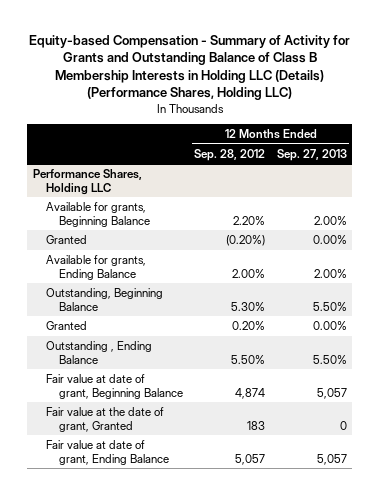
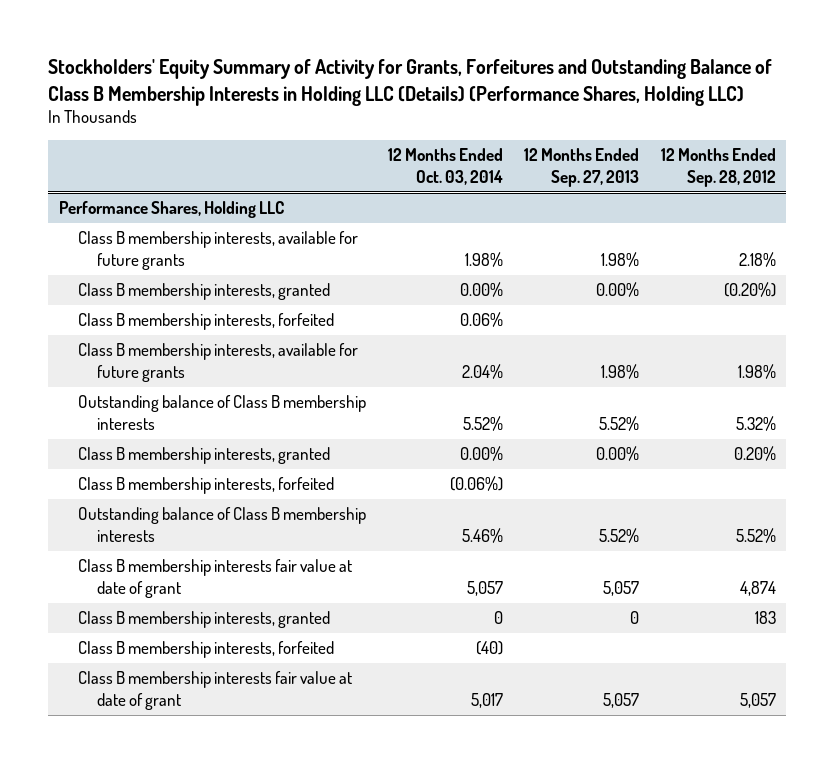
[28,34,350,101] Equity-based Compensation - Summary of Activity for Grants and Outstanding Balance of Class B Membership Interests in Holding LLC (Details) (Performance Shares, Holding LLC) -> [48,59,773,106] Stockholders' Equity Summary of Activity for Grants, Forfeitures and Outstanding Balance of Class B Membership Interests in Holding LLC (Details) (Performance Shares, Holding LLC)
none -> [387,148,503,185] 12 Months Ended Oct. 03, 2014
[46,201,151,227] Available for grants, Beginning Balance -> [78,231,359,270] Class B membership interests, available for future grants
[233,215,266,225] 2.20% -> [738,251,776,267] 2.18%
[313,215,347,225] 2.00% -> [601,251,640,267] 1.98%
[46,234,88,244] Granted -> [78,283,331,301] Class B membership interests, granted
none -> [78,313,335,331] Class B membership interests, forfeited
[46,254,147,280] Available for grants, Ending Balance -> [78,343,359,382] Class B membership interests, available for future grants
[232,268,266,278] 2.00% -> [737,363,776,379] 1.98%
[313,268,347,278] 2.00% -> [601,363,640,379] 1.98%
[46,287,164,311] Outstanding, Beginning Balance -> [78,395,367,430] Outstanding balance of Class B membership interests
[231,301,266,311] 5.30% -> [735,415,776,431] 5.32%
[312,301,347,311] 5.50% -> [599,415,640,431] 5.52%
[46,320,88,330] Granted -> [78,447,331,465] Class B membership interests, granted
none -> [78,477,335,495] Class B membership interests, forfeited
[46,340,153,364] Outstanding , Ending Balance -> [78,507,367,542] Outstanding balance of Class B membership interests
[231,354,266,364] 5.50% -> [735,527,776,543] 5.52%
[312,354,347,364] 5.50% -> [599,527,640,543] 5.52%
[46,373,184,399] Fair value at date of grant, Beginning Balance -> [78,559,353,598] Class B membership interests fair value at date of grant
[46,406,165,432] Fair value at the date of grant, Granted -> [78,611,331,629] Class B membership interests, granted
none -> [78,641,335,659] Class B membership interests, forfeited
[46,439,170,465] Fair value at date of grant, Ending Balance -> [78,671,353,710] Class B membership interests fair value at date of grant

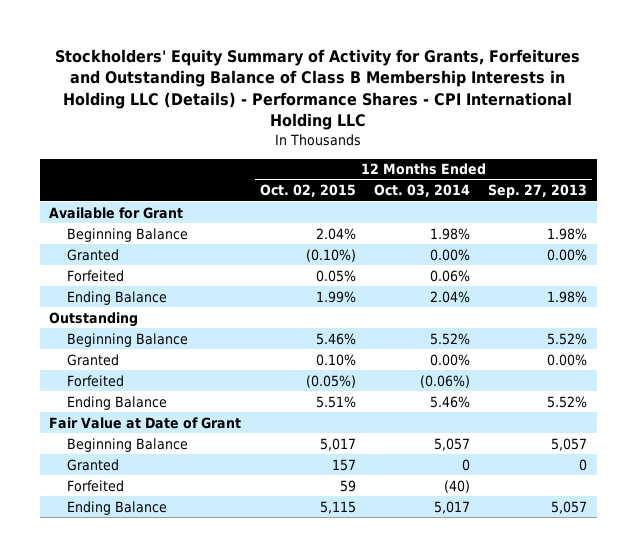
[48,59,773,106] Stockholders' Equity Summary of Activity for Grants, Forfeitures and Outstanding Balance of Class B Membership Interests in Holding LLC (Details) (Performance Shares, Holding LLC) -> [55,48,581,131] Stockholders' Equity Summary of Activity for Grants, Forfeitures and Outstanding Balance of Class B Membership Interests in Holding LLC (Details) - Performance Shares - CPI International Holding LLC
[660,148,776,187] 12 Months Ended Sep. 28, 2012 -> none
none -> [259,184,356,198] Oct. 02, 2015
[59,201,285,219] Performance Shares, Holding LLC -> none
none -> [49,206,184,219] Available for Grant
[78,231,359,270] Class B membership interests, available for future grants -> [67,227,189,242] Beginning Balance
[78,283,331,301] Class B membership interests, granted -> [67,248,120,261] Granted
[78,313,335,331] Class B membership interests, forfeited -> [67,269,125,282] Forfeited
[78,343,359,382] Class B membership interests, available for future grants -> [67,290,168,305] Ending Balance
none -> [49,311,139,327] Outstanding
[78,395,367,430] Outstanding balance of Class B membership interests -> [67,332,189,347] Beginning Balance
[78,447,331,465] Class B membership interests, granted -> [67,353,120,366] Granted
[78,477,335,495] Class B membership interests, forfeited -> [67,374,125,387] Forfeited
[78,507,367,542] Outstanding balance of Class B membership interests -> [67,395,168,410] Ending Balance
none -> [49,416,242,429] Fair Value at Date of Grant
[78,559,353,598] Class B membership interests fair value at date of grant -> [67,437,189,452] Beginning Balance
[78,611,331,629] Class B membership interests, granted -> [67,458,120,471] Granted
[78,641,335,659] Class B membership interests, forfeited -> [67,479,125,492] Forfeited
[78,671,353,710] Class B membership interests fair value at date of grant -> [67,500,168,515] Ending Balance

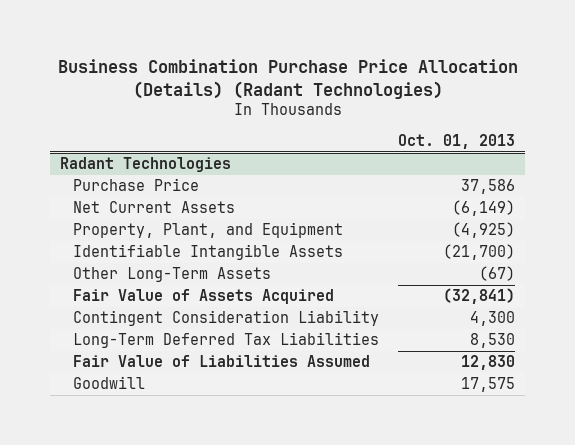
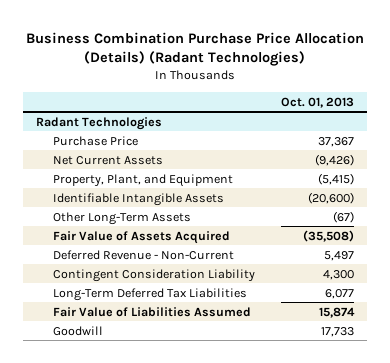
[461,179,516,195] 37,586 -> [317,136,354,147] 37,367
[452,200,516,217] (6,149) -> [314,153,354,166] (9,426)
[452,222,516,239] (4,925) -> [317,172,354,185] (5,415)
[443,244,516,261] (21,700) -> [307,191,354,204] (20,600)
[443,288,516,305] (32,841) -> [302,229,354,242] (35,508)
none -> [53,249,235,260] Deferred Revenue - Non-Current
[470,333,516,349] 8,530 -> [324,288,354,299] 6,077
[461,355,516,371] 12,830 -> [318,306,355,318] 15,874
[461,377,516,393] 17,575 -> [320,326,354,337] 17,733

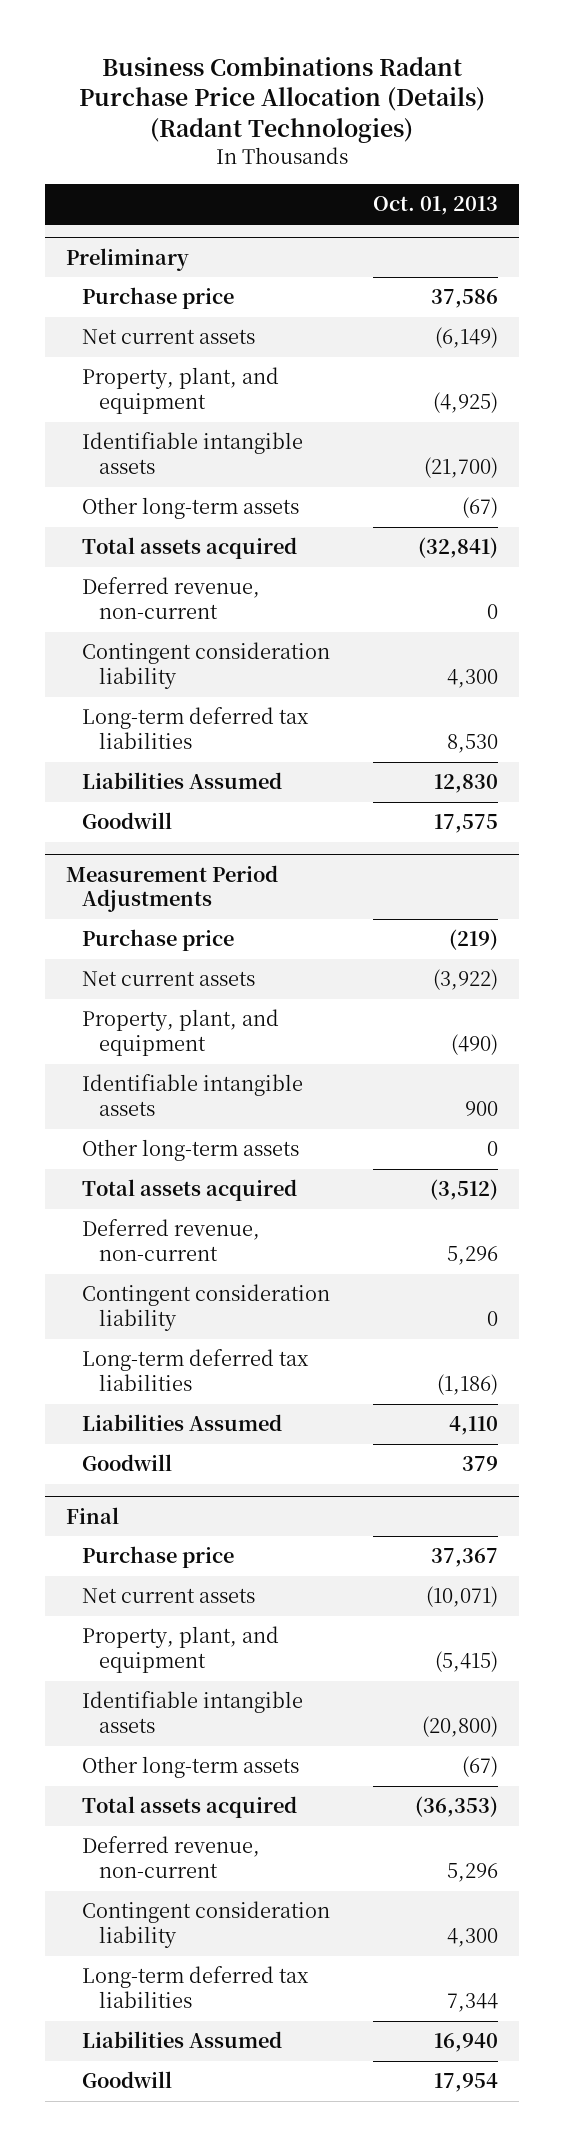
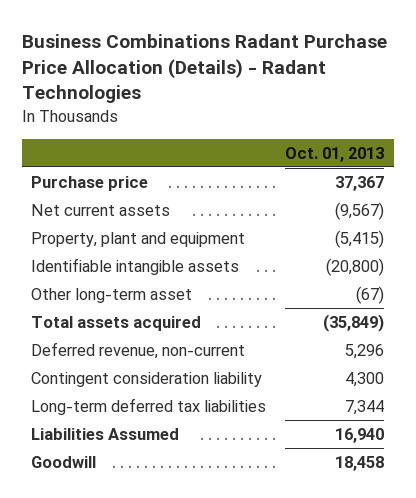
[78,55,485,144] Business Combinations Radant Purchase Price Allocation (Details) (Radant Technologies) -> [21,33,387,104] Business Combinations Radant Purchase Price Allocation (Details) - Radant Technologies
[66,247,190,271] Preliminary -> none
[82,287,235,310] Purchase price -> none
[82,329,256,345] Net current assets -> none
[82,367,280,414] Property, plant, and equipment -> none
[82,432,304,474] Identifiable intangible assets -> none
[82,497,300,520] Other long-term assets -> none
[82,537,298,560] Total assets acquired -> none
[82,577,261,619] Deferred revenue, non-current -> none
[82,642,331,689] Contingent consideration liability -> none
[82,707,310,749] Long-term deferred tax liabilities -> none
[82,772,283,790] Liabilities Assumed -> none
[82,812,173,830] Goodwill -> none
[66,864,279,912] Measurement Period Adjustments -> none
[82,929,235,952] Purchase price -> none
[82,971,256,987] Net current assets -> none
[82,1009,280,1056] Property, plant, and equipment -> none
[82,1074,304,1116] Identifiable intangible assets -> none
[82,1139,300,1162] Other long-term assets -> none
[82,1179,298,1202] Total assets acquired -> none
[82,1219,261,1261] Deferred revenue, non-current -> none
[82,1284,331,1331] Contingent consideration liability -> none
[82,1349,310,1391] Long-term deferred tax liabilities -> none
[82,1414,283,1432] Liabilities Assumed -> none
[82,1454,173,1472] Goodwill -> none
[66,1506,120,1524] Final -> none
[425,1586,498,1608] (10,071) -> [335,201,385,220] (9,567)
[82,1626,280,1673] Property, plant, and equipment -> [31,231,246,247] Property, plant and equipment
[82,1756,300,1779] Other long-term assets -> [31,287,193,303] Other long-term asset
[414,1796,498,1818] (36,353) -> [323,313,385,332] (35,849)
[433,2073,498,2093] 17,954 -> [335,455,385,471] 18,458

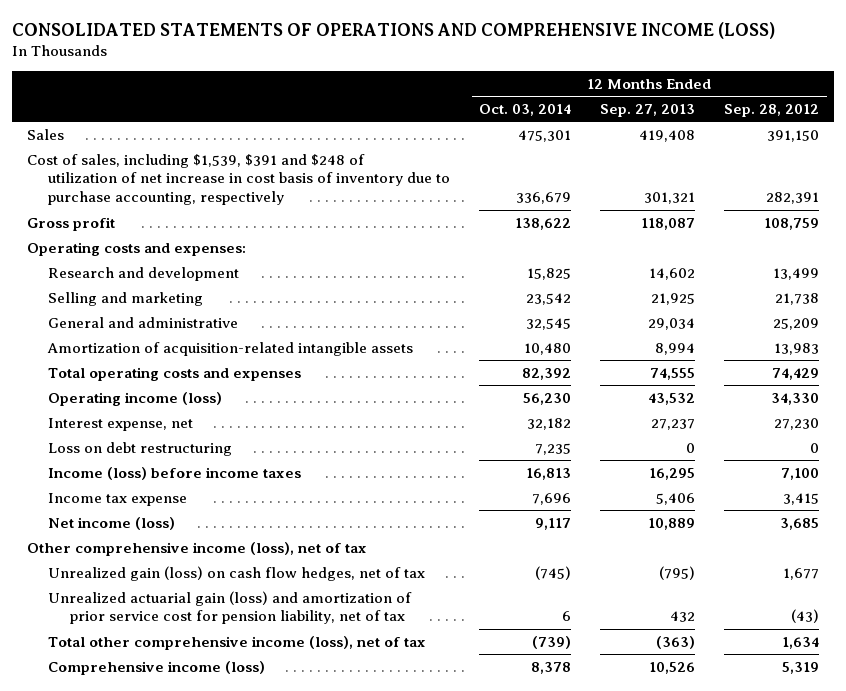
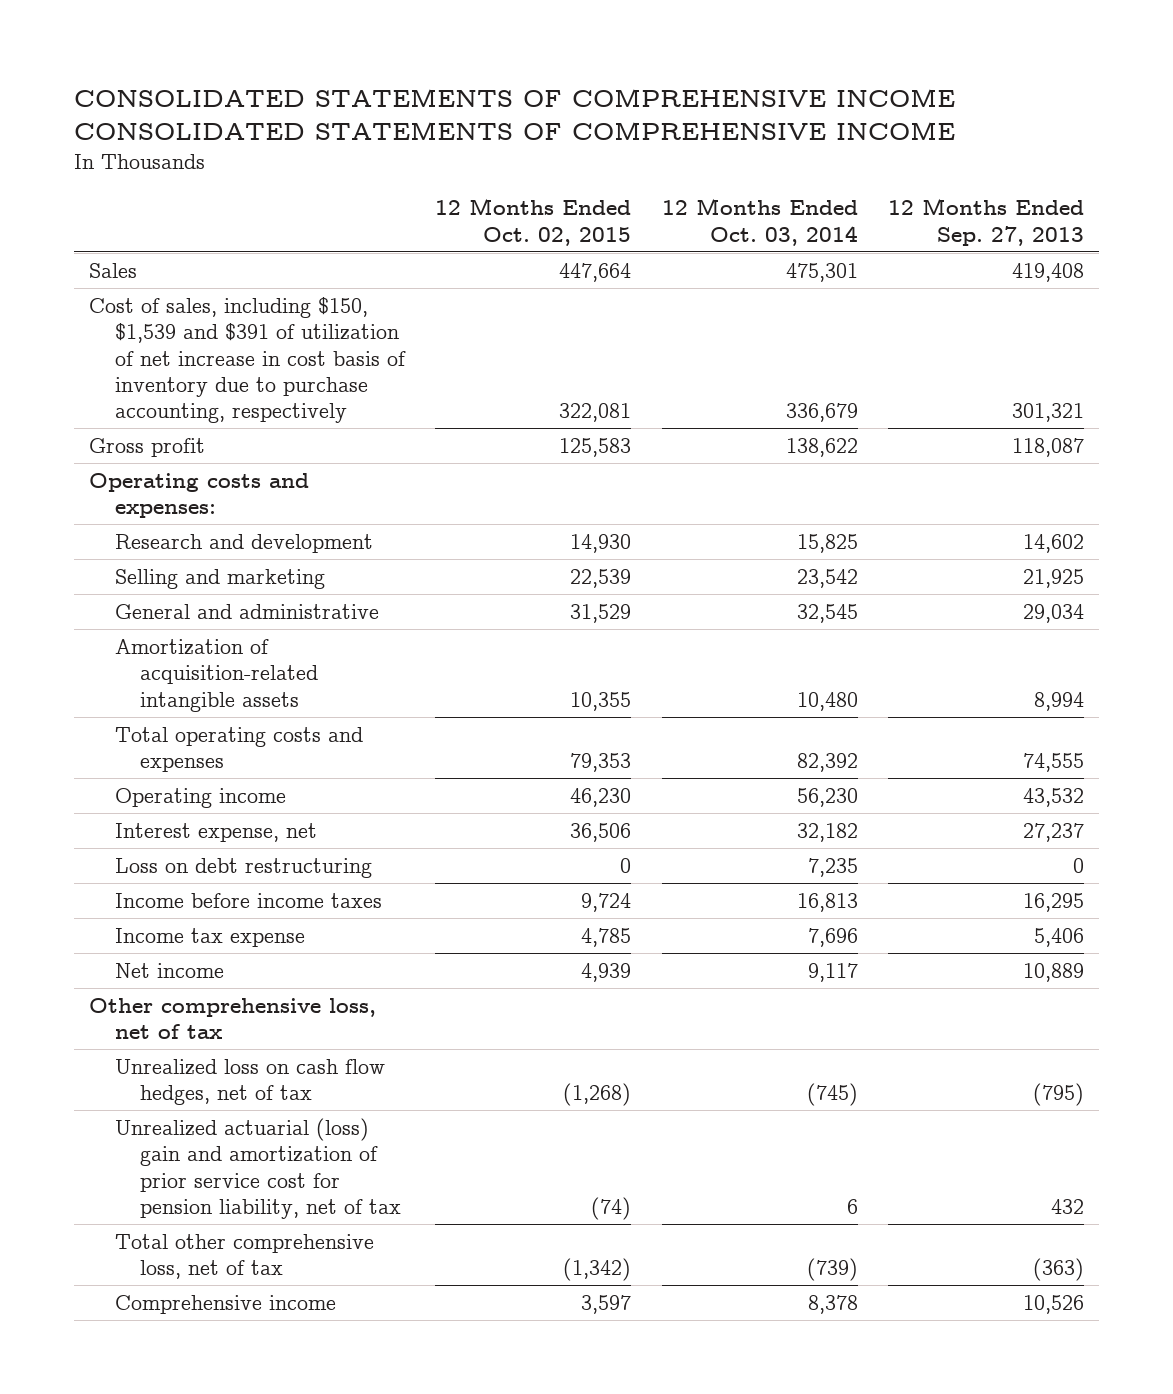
[12,21,776,39] CONSOLIDATED STATEMENTS OF OPERATIONS AND COMPREHENSIVE INCOME (LOSS) -> [73,89,955,141] CONSOLIDATED STATEMENTS OF COMPREHENSIVE INCOME CONSOLIDATED STATEMENTS OF COMPREHENSIVE INCOME
[724,103,820,117] Sep. 28, 2012 -> none
none -> [435,198,632,246] 12 Months Ended Oct. 02, 2015
[26,153,451,206] Cost of sales, including $1,539, $391 and $248 of utilization of net increase in cost basis of inventory due to purchase accounting, respectively -> [89,296,406,424] Cost of sales, including $150, $1,539 and $391 of utilization of net increase in cost basis of inventory due to purchase accounting, respectively
[48,391,223,406] Operating income (loss) -> [114,787,286,808] Operating income
[48,466,302,480] Income (loss) before income taxes -> [114,892,382,908] Income before income taxes
[48,516,176,530] Net income (loss) -> [114,962,224,978] Net income
[26,541,367,556] Other comprehensive income (loss), net of tax -> [89,997,377,1040] Other comprehensive loss, net of tax
[48,565,426,581] Unrealized gain (loss) on cash flow hedges, net of tax -> [114,1058,385,1106] Unrealized loss on cash flow hedges, net of tax
[48,590,413,625] Unrealized actuarial gain (loss) and amortization of prior service cost for pension liability, net of tax -> [114,1117,402,1219] Unrealized actuarial (loss) gain and amortization of prior service cost for pension liability, net of tax
[48,635,427,650] Total other comprehensive income (loss), net of tax -> [114,1233,374,1280] Total other comprehensive loss, net of tax
[48,660,266,675] Comprehensive income (loss) -> [114,1294,336,1314] Comprehensive income

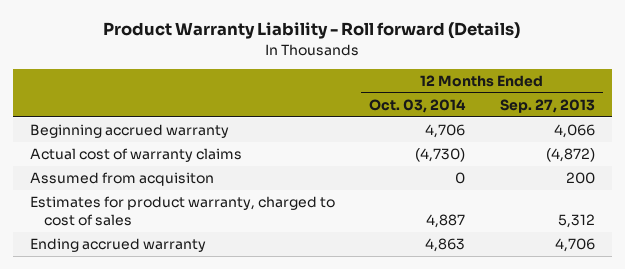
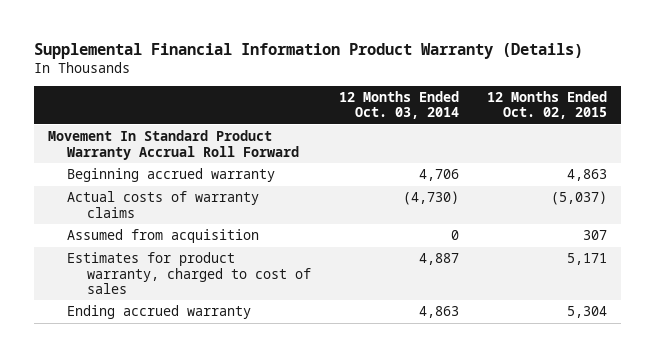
[103,22,521,40] Product Warranty Liability - Roll forward (Details) -> [33,42,583,59] Supplemental Financial Information Product Warranty (Details)
[499,98,595,113] Sep. 27, 2013 -> none
none -> [487,91,608,120] 12 Months Ended Oct. 02, 2015
none -> [47,130,300,160] Movement In Standard Product Warranty Accrual Roll Forward
[30,148,243,163] Actual cost of warranty claims -> [67,191,260,218] Actual costs of warranty claims
[30,172,215,187] Assumed from acquisiton -> [67,229,260,244] Assumed from acquisition

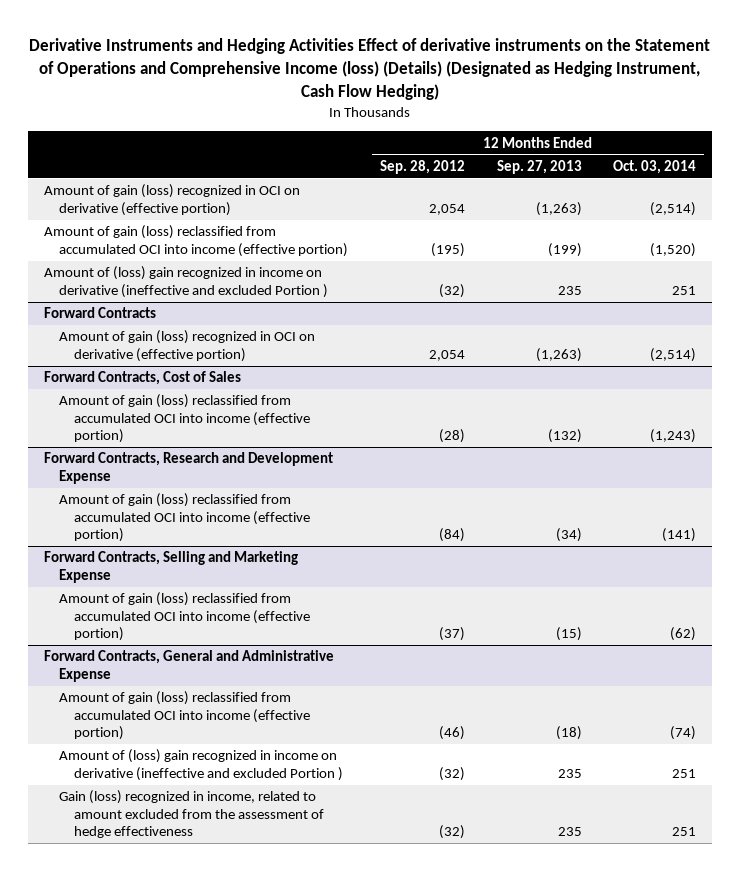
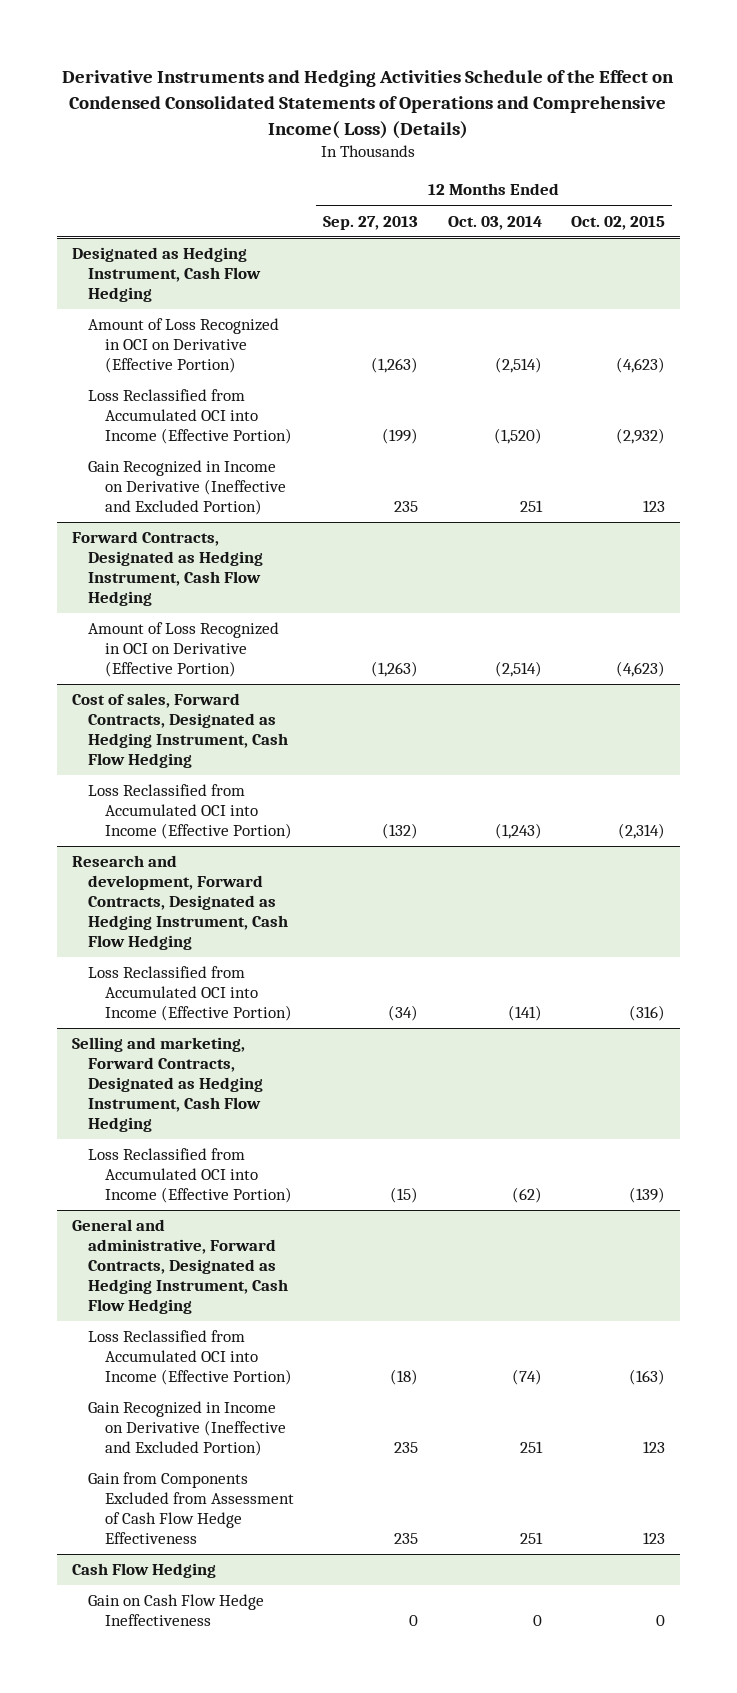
[29,38,711,100] Derivative Instruments and Hedging Activities Effect of derivative instruments on the Statement of Operations and Comprehensive Income (loss) (Details) (Designated as Hedging Instrument, Cash Flow Hedging) -> [62,70,675,139] Derivative Instruments and Hedging Activities Schedule of the Effect on Condensed Consolidated Statements of Operations and Comprehensive Income( Loss) (Details)
[379,160,465,175] Sep. 28, 2012 -> none
none -> [570,215,665,230] Oct. 02, 2015
[44,307,157,319] Forward Contracts -> none
[44,371,242,386] Forward Contracts, Cost of Sales -> none
[44,452,334,484] Forward Contracts, Research and Development Expense -> none
[44,551,299,583] Forward Contracts, Selling and Marketing Expense -> none
[44,650,335,682] Forward Contracts, General and Administrative Expense -> none
none -> [71,247,262,303] Designated as Hedging Instrument, Cash Flow Hedging
[44,184,301,216] Amount of gain (loss) recognized in OCI on derivative (effective portion) -> [88,318,280,374] Amount of Loss Recognized in OCI on Derivative (Effective Portion)
[44,225,349,257] Amount of gain (loss) reclassified from accumulated OCI into income (effective portion) -> [88,389,292,445] Loss Reclassified from Accumulated OCI into Income (Effective Portion)
[44,266,329,298] Amount of (loss) gain recognized in income on derivative (ineffective and excluded Portion ) -> [88,460,286,516] Gain Recognized in Income on Derivative (Ineffective and Excluded Portion)
none -> [71,531,264,607] Forward Contracts, Designated as Hedging Instrument, Cash Flow Hedging
[59,330,316,362] Amount of gain (loss) recognized in OCI on derivative (effective portion) -> [88,622,280,678] Amount of Loss Recognized in OCI on Derivative (Effective Portion)
none -> [71,693,289,769] Cost of sales, Forward Contracts, Designated as Hedging Instrument, Cash Flow Hedging
[59,394,311,444] Amount of gain (loss) reclassified from accumulated OCI into income (effective portion) -> [88,784,292,840] Loss Reclassified from Accumulated OCI into Income (Effective Portion)
none -> [71,855,289,950] Research and development, Forward Contracts, Designated as Hedging Instrument, Cash Flow Hedging
[59,493,311,543] Amount of gain (loss) reclassified from accumulated OCI into income (effective portion) -> [88,966,292,1022] Loss Reclassified from Accumulated OCI into Income (Effective Portion)
none -> [71,1037,264,1132] Selling and marketing, Forward Contracts, Designated as Hedging Instrument, Cash Flow Hedging
[59,592,311,642] Amount of gain (loss) reclassified from accumulated OCI into income (effective portion) -> [88,1148,292,1204] Loss Reclassified from Accumulated OCI into Income (Effective Portion)
none -> [71,1219,289,1314] General and administrative, Forward Contracts, Designated as Hedging Instrument, Cash Flow Hedging
[59,691,311,741] Amount of gain (loss) reclassified from accumulated OCI into income (effective portion) -> [88,1330,292,1386] Loss Reclassified from Accumulated OCI into Income (Effective Portion)
[59,749,344,781] Amount of (loss) gain recognized in income on derivative (ineffective and excluded Portion ) -> [88,1401,286,1457] Gain Recognized in Income on Derivative (Ineffective and Excluded Portion)
[59,790,325,839] Gain (loss) recognized in income, related to amount excluded from the assessment of hedge effectiveness -> [88,1472,294,1545] Gain from Components Excluded from Assessment of Cash Flow Hedge Effectiveness
none -> [71,1563,216,1579] Cash Flow Hedging
none -> [88,1594,265,1627] Gain on Cash Flow Hedge Ineffectiveness

